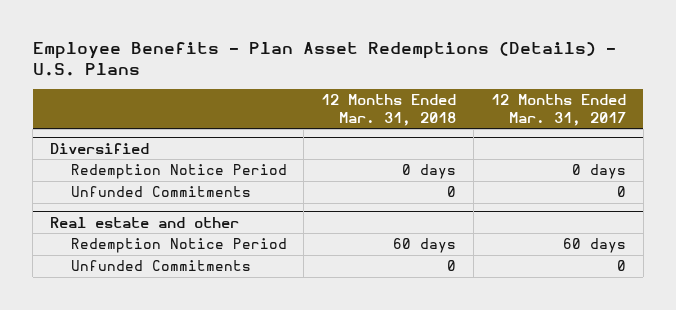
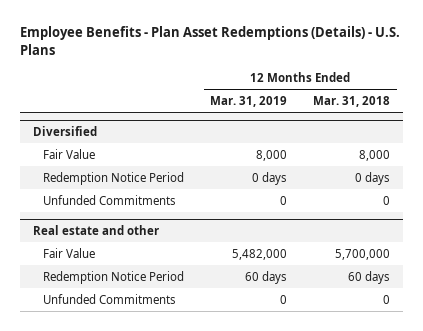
[490,94,626,126] 12 Months Ended Mar. 31, 2017 -> none
none -> [210,95,288,107] Mar. 31, 2019
none -> [42,148,95,159] Fair Value
none -> [42,247,95,258] Fair Value

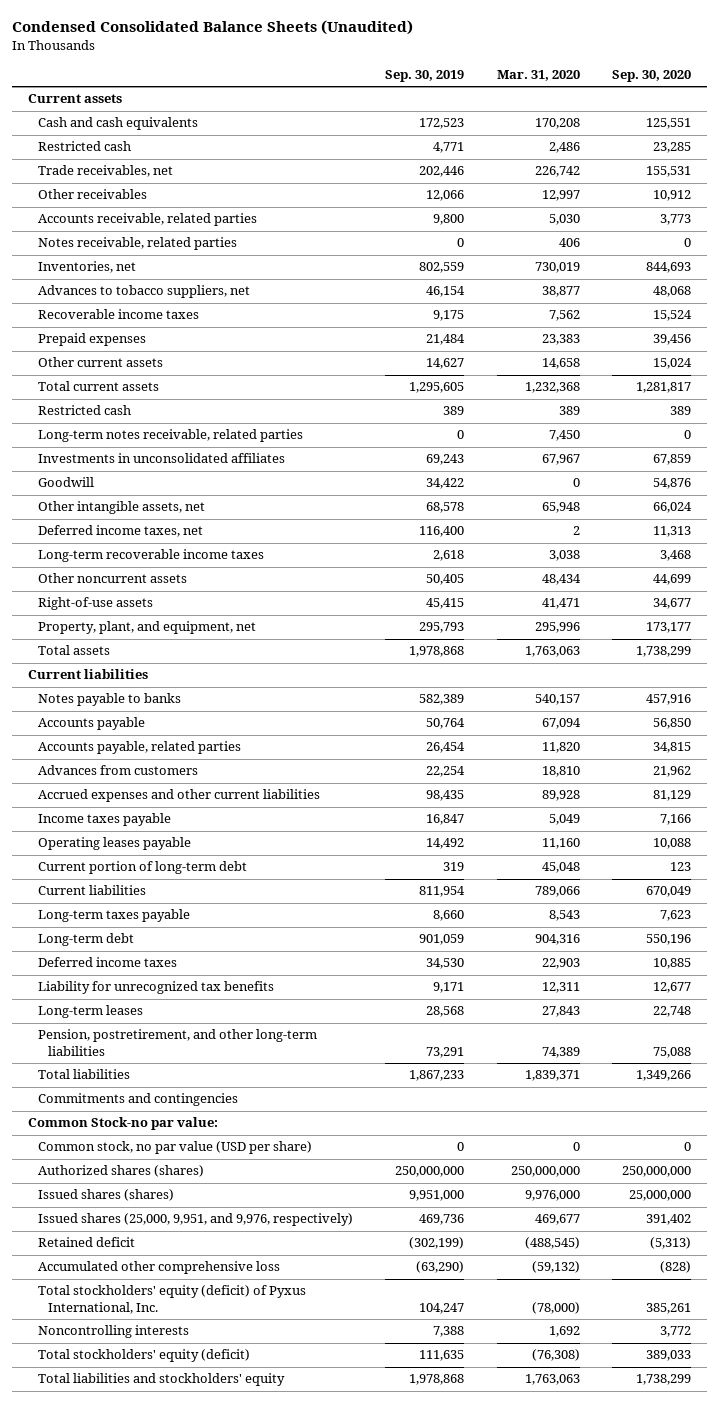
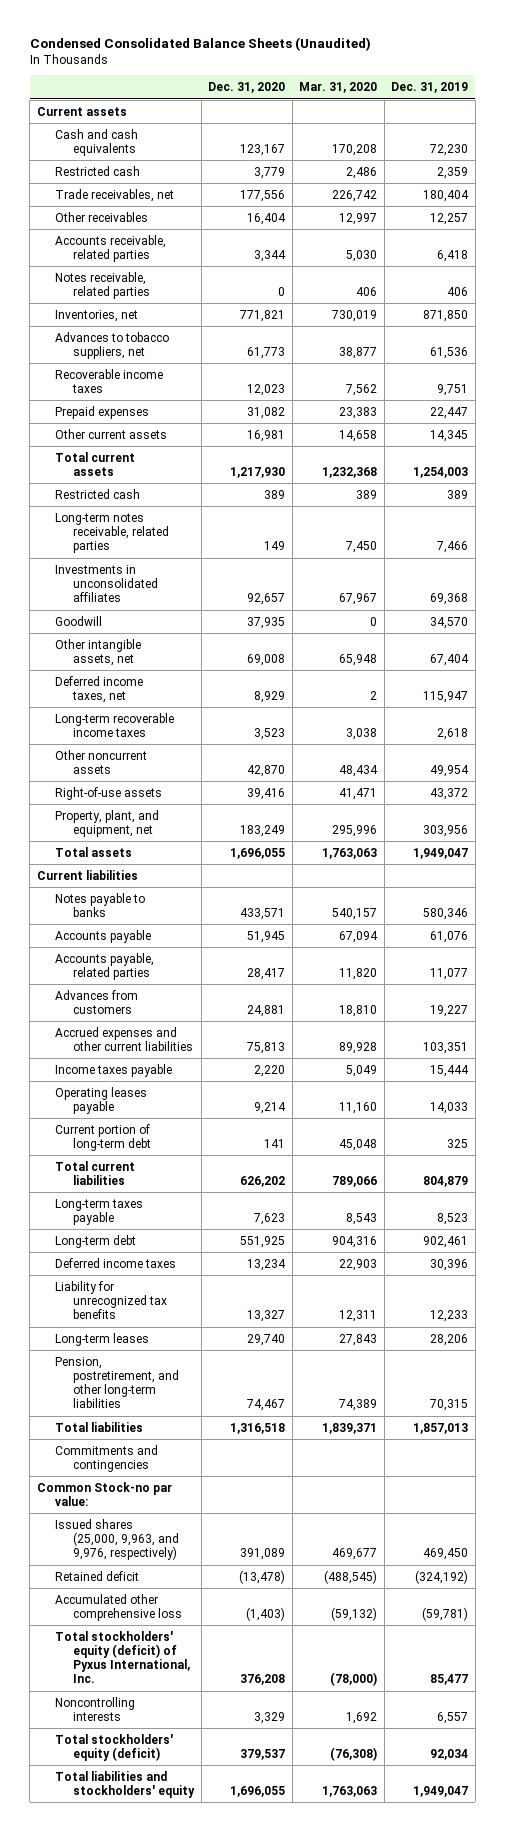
[385,70,465,83] Sep. 30, 2019 -> none
[611,70,691,83] Sep. 30, 2020 -> none
none -> [208,82,286,94] Dec. 31, 2020
none -> [391,82,469,94] Dec. 31, 2019
[38,885,147,896] Current liabilities -> [54,1160,135,1185] Total current liabilities
[38,1141,313,1155] Common stock, no par value (USD per share) -> none
[38,1165,205,1178] Authorized shares (shares) -> none
[38,1189,175,1202] Issued shares (shares) -> none
[38,1213,354,1227] Issued shares (25,000, 9,951, and 9,976, respectively) -> [54,1518,180,1561] Issued shares (25,000, 9,963, and 9,976, respectively)

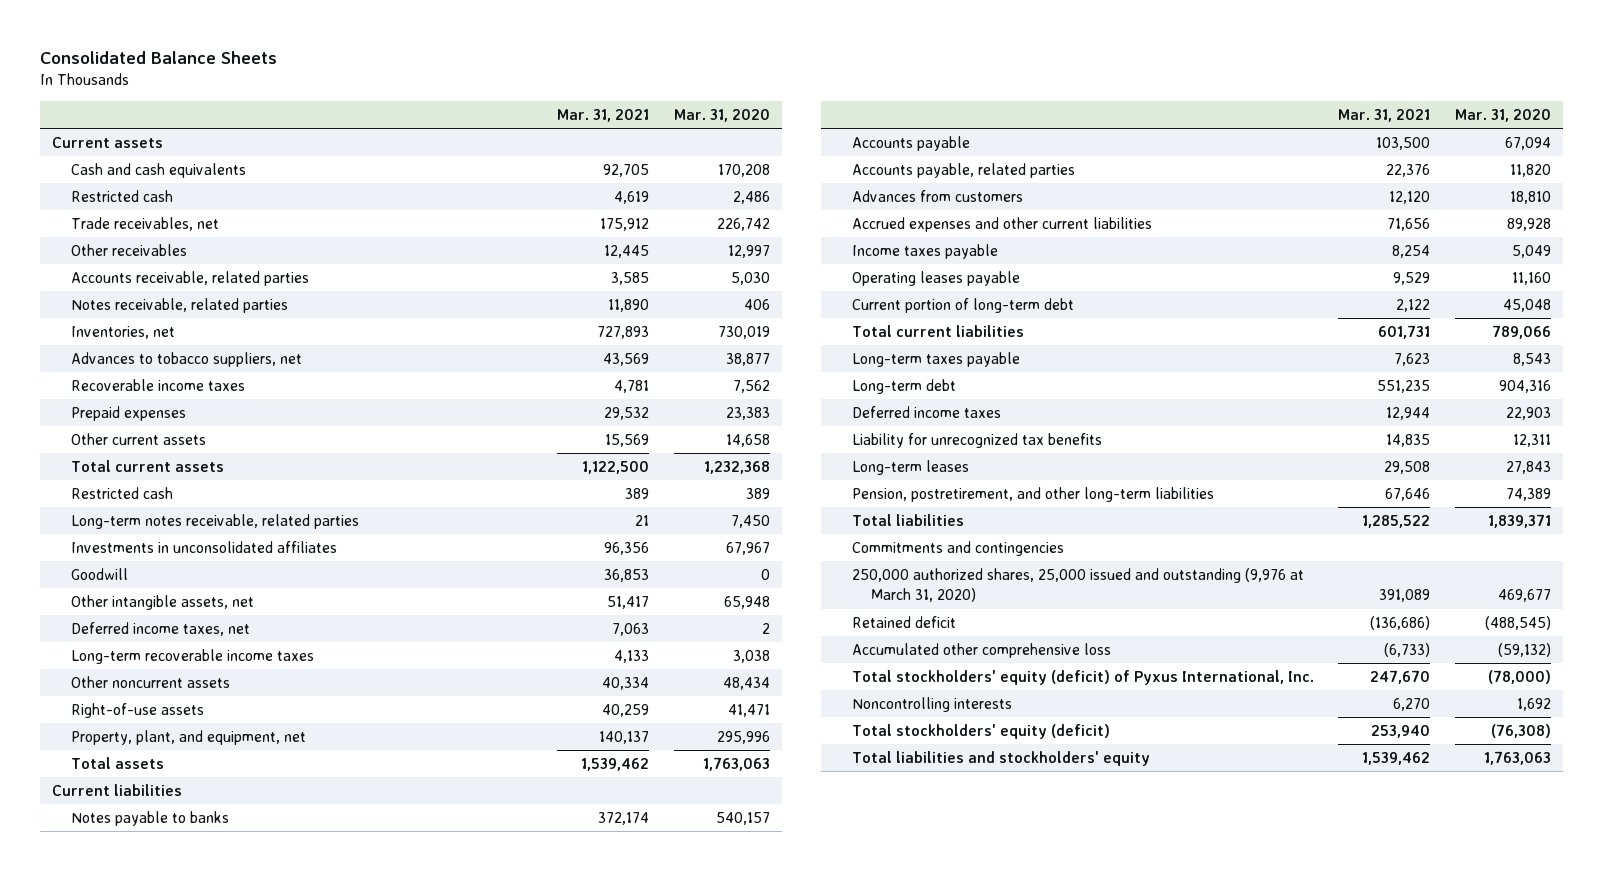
[29,36,371,51] Condensed Consolidated Balance Sheets (Unaudited) -> [39,51,277,65] Consolidated Balance Sheets
[208,82,286,94] Dec. 31, 2020 -> none
[391,82,469,94] Dec. 31, 2019 -> none
none -> [557,108,650,122] Mar. 31, 2021
[36,1481,172,1506] Common Stock-no par value: -> none
[54,1518,180,1561] Issued shares (25,000, 9,963, and 9,976, respectively) -> [852,568,1305,603] 250,000 authorized shares, 25,000 issued and outstanding (9,976 at March 31, 2020)

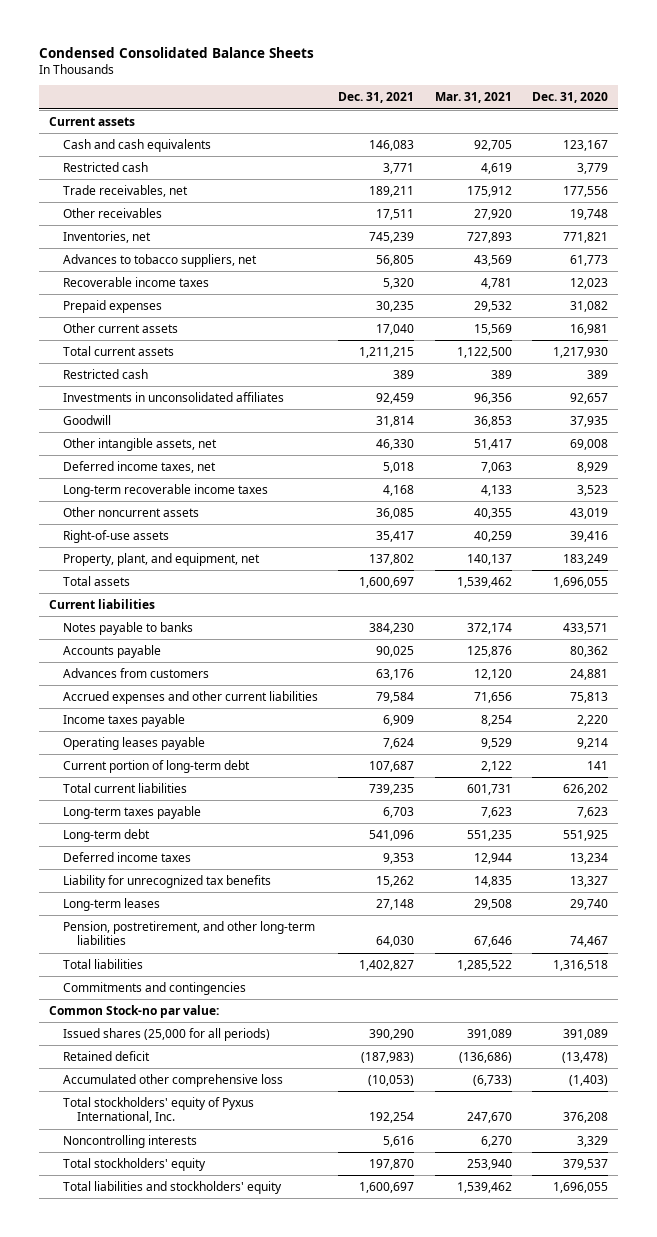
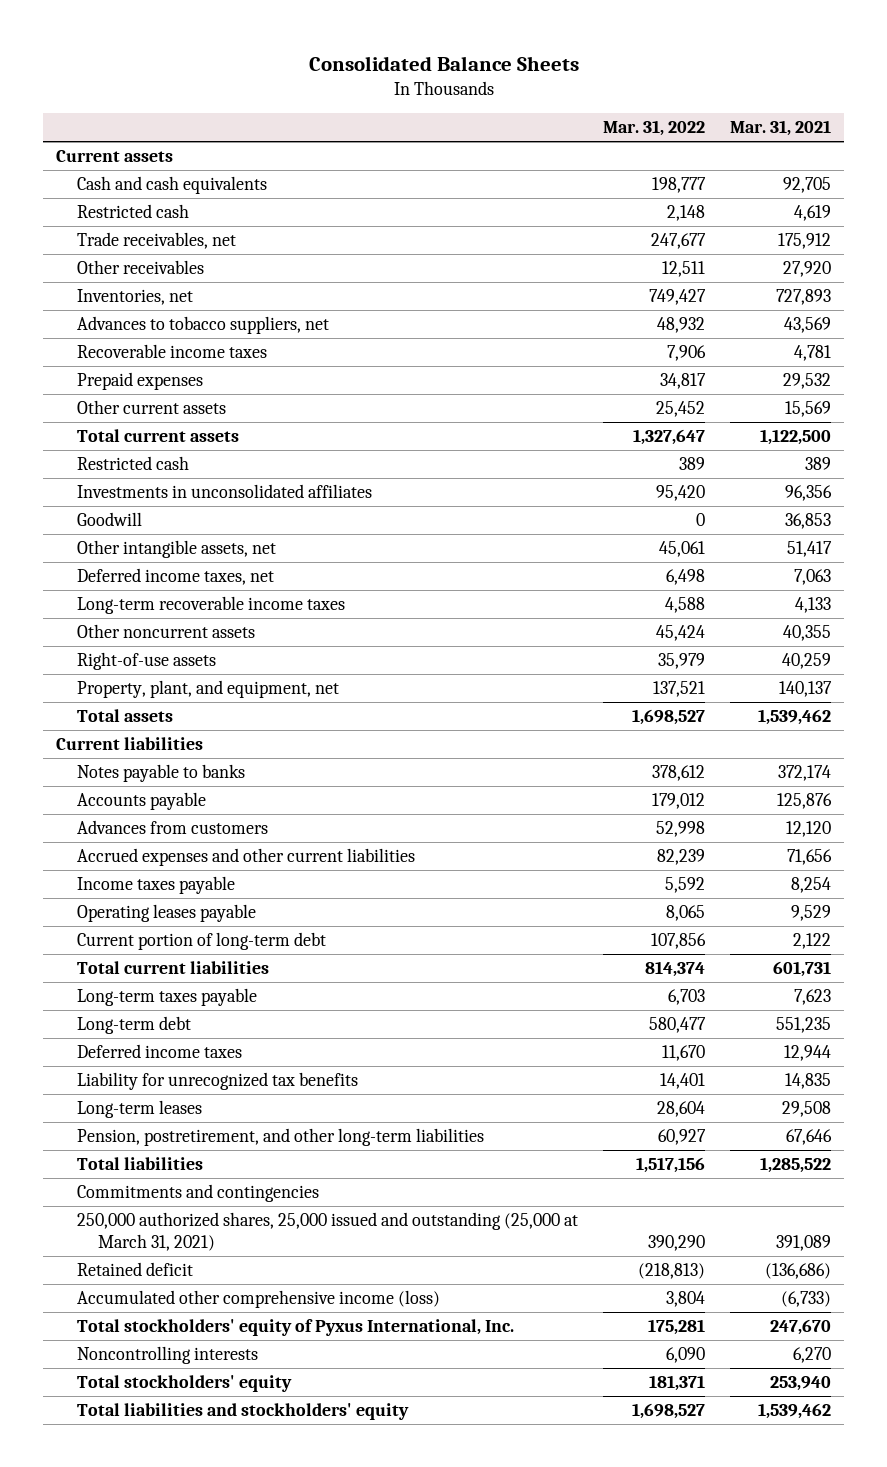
[39,46,315,58] Condensed Consolidated Balance Sheets -> [308,55,579,71] Consolidated Balance Sheets
[338,92,415,104] Dec. 31, 2021 -> none
[531,92,608,104] Dec. 31, 2020 -> none
none -> [603,120,706,137] Mar. 31, 2022
[49,1004,220,1018] Common Stock-no par value: -> none
[63,1027,271,1041] Issued shares (25,000 for all periods) -> [76,1212,578,1251] 250,000 authorized shares, 25,000 issued and outstanding (25,000 at March 31, 2021)
[63,1073,284,1087] Accumulated other comprehensive loss -> [76,1290,440,1309] Accumulated other comprehensive income (loss)

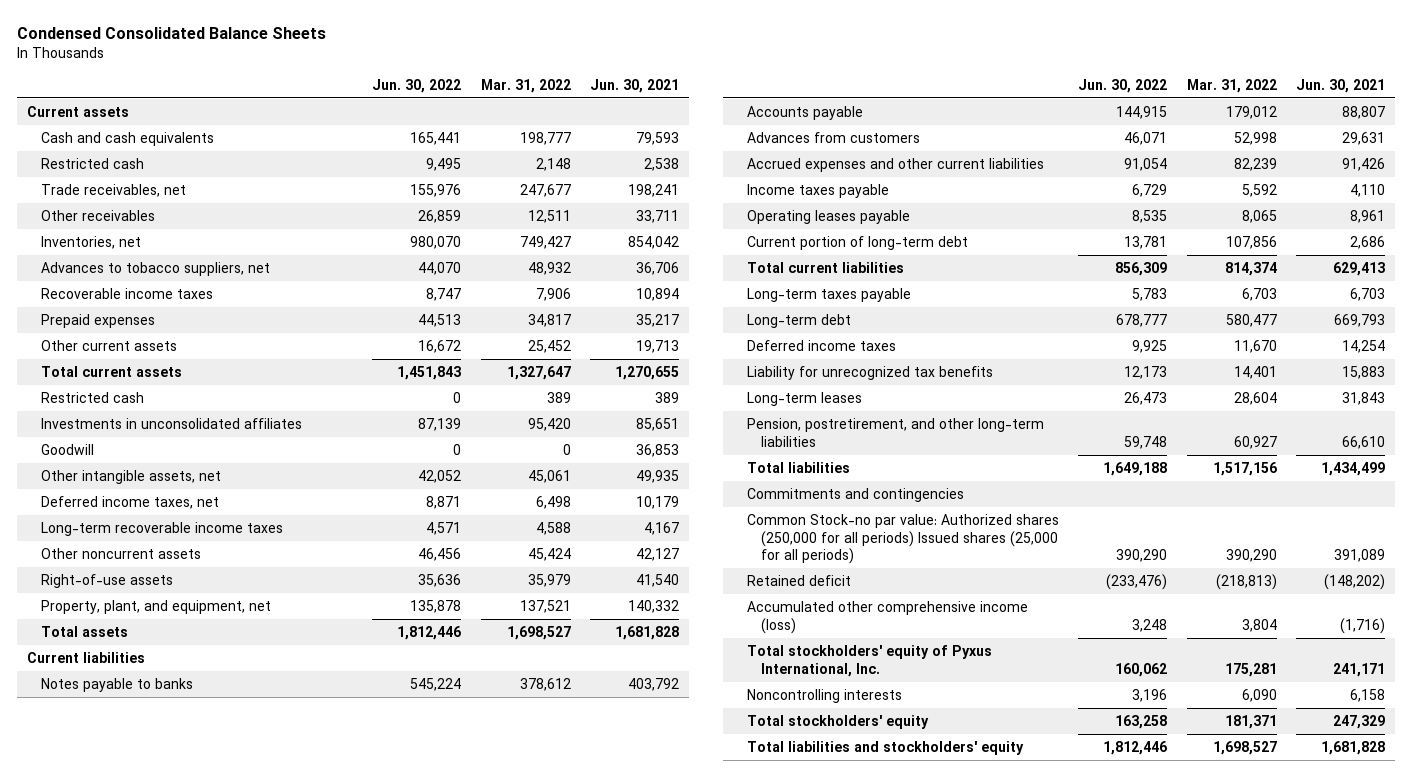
[308,55,579,71] Consolidated Balance Sheets -> [17,26,327,39] Condensed Consolidated Balance Sheets
[730,120,832,137] Mar. 31, 2021 -> none
none -> [372,78,462,93] Jun. 30, 2022
none -> [590,78,680,93] Jun. 30, 2021
[76,1212,578,1251] 250,000 authorized shares, 25,000 issued and outstanding (25,000 at March 31, 2021) -> [747,514,1060,564] Common Stock-no par value: Authorized shares (250,000 for all periods) Issued shares (25,000 for all periods)

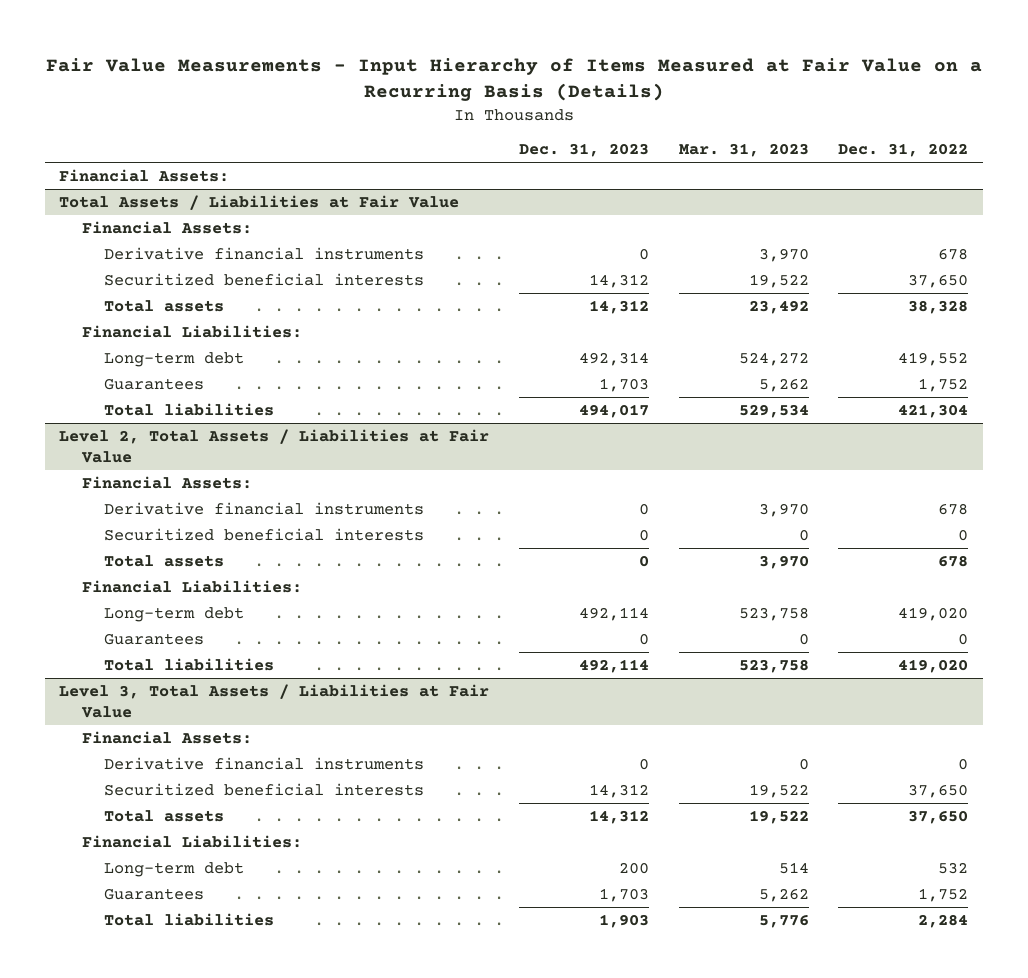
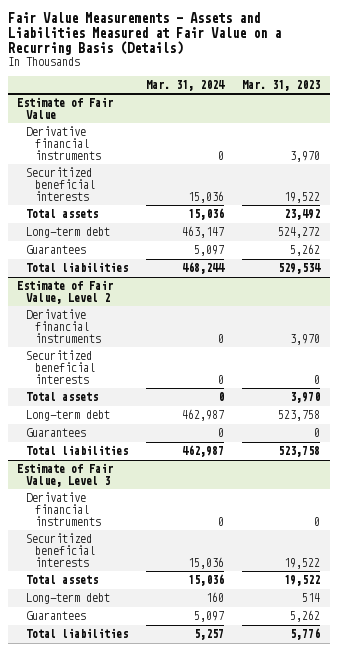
[45,57,982,101] Fair Value Measurements - Input Hierarchy of Items Measured at Fair Value on a Recurring Basis (Details) -> [8,12,282,56] Fair Value Measurements - Assets and Liabilities Measured at Fair Value on a Recurring Basis (Details)
[519,143,650,158] Dec. 31, 2023 -> none
[838,143,969,158] Dec. 31, 2022 -> none
none -> [146,79,226,91] Mar. 31, 2024
[59,168,230,182] Financial Assets: -> none
[81,220,252,234] Financial Assets: -> none
[59,194,460,210] Total Assets / Liabilities at Fair Value -> [17,97,114,120] Estimate of Fair Value
[81,324,302,338] Financial Liabilities: -> none
[59,428,490,464] Level 2, Total Assets / Liabilities at Fair Value -> none
[81,475,252,489] Financial Assets: -> none
none -> [17,280,114,305] Estimate of Fair Value, Level 2
[81,579,302,593] Financial Liabilities: -> none
[59,683,490,719] Level 3, Total Assets / Liabilities at Fair Value -> none
[81,730,252,744] Financial Assets: -> none
none -> [17,463,114,488] Estimate of Fair Value, Level 3
[81,834,302,848] Financial Liabilities: -> none

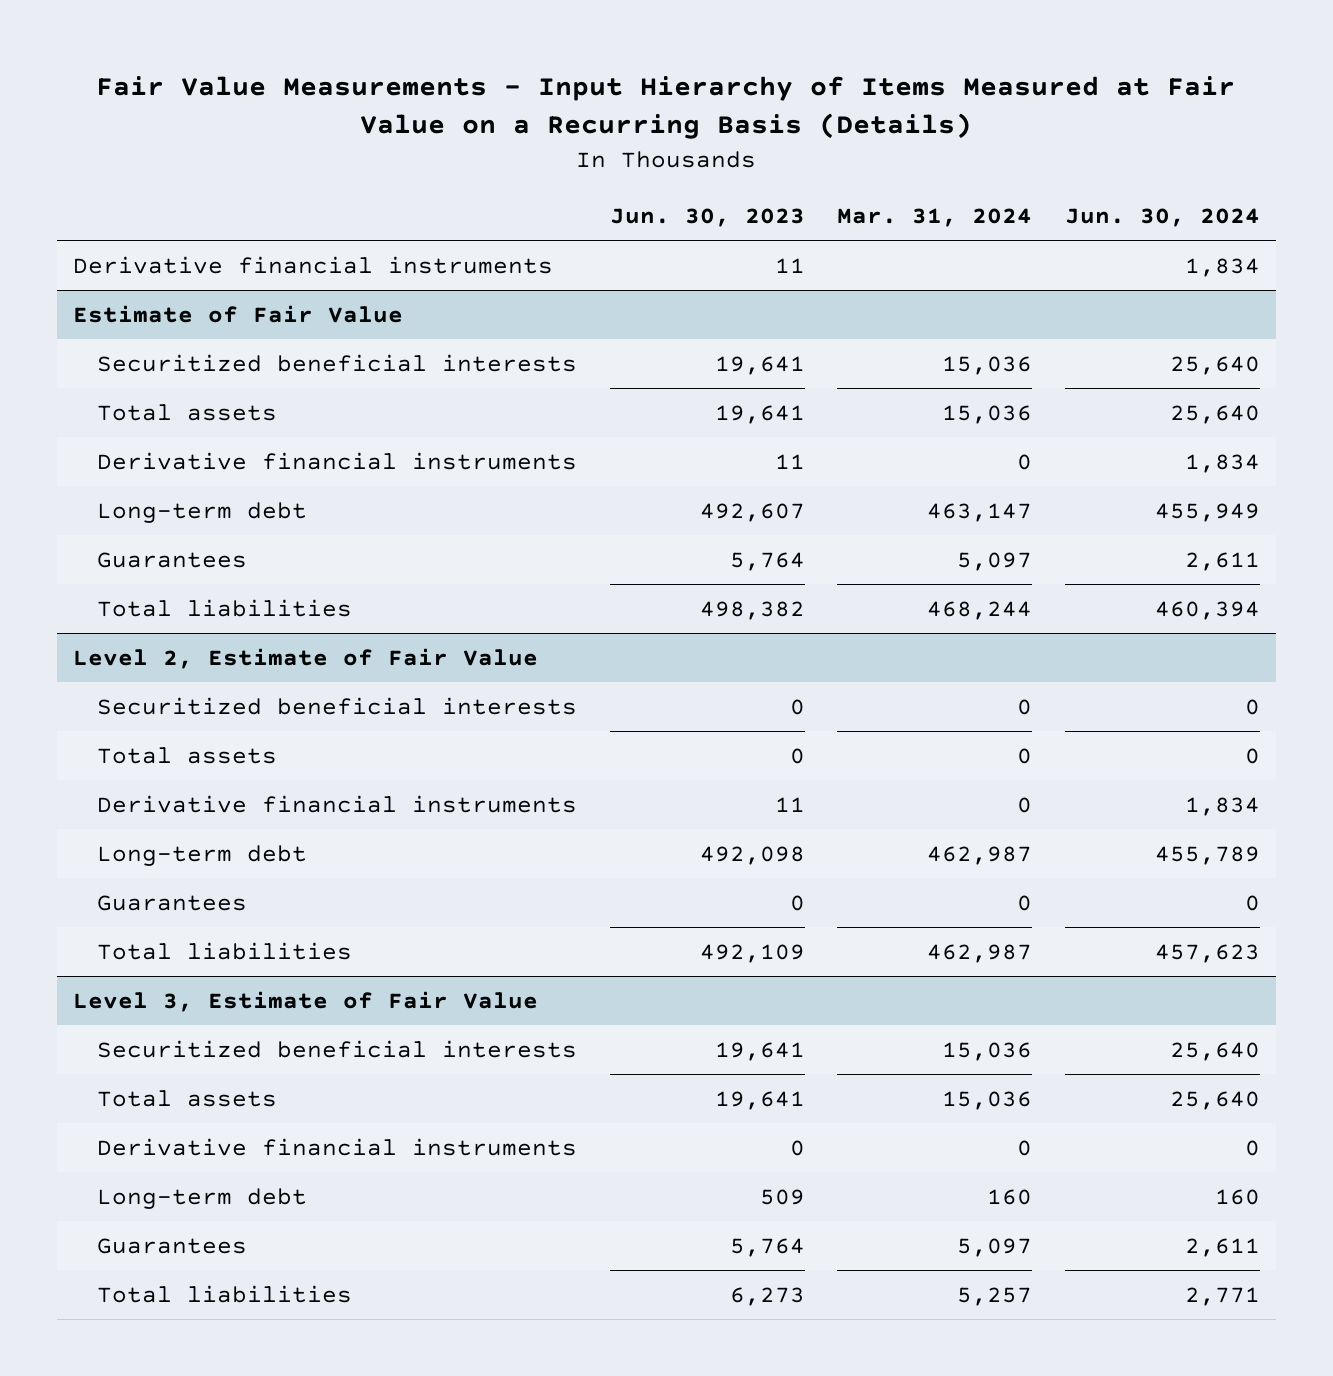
[8,12,282,56] Fair Value Measurements - Assets and Liabilities Measured at Fair Value on a Recurring Basis (Details) -> [96,76,1236,140] Fair Value Measurements - Input Hierarchy of Items Measured at Fair Value on a Recurring Basis (Details)
[242,79,321,91] Mar. 31, 2023 -> none
none -> [609,207,805,227] Jun. 30, 2023
none -> [1064,207,1260,227] Jun. 30, 2024
none -> [73,255,554,274] Derivative financial instruments
[26,126,101,160] Derivative financial instruments -> [97,451,578,470] Derivative financial instruments
[26,309,101,343] Derivative financial instruments -> none
[17,280,114,305] Estimate of Fair Value, Level 2 -> [73,647,539,669] Level 2, Estimate of Fair Value
none -> [97,794,578,813] Derivative financial instruments
[26,492,101,526] Derivative financial instruments -> none
[17,463,114,488] Estimate of Fair Value, Level 3 -> [73,990,539,1012] Level 3, Estimate of Fair Value
none -> [97,1137,578,1156] Derivative financial instruments

